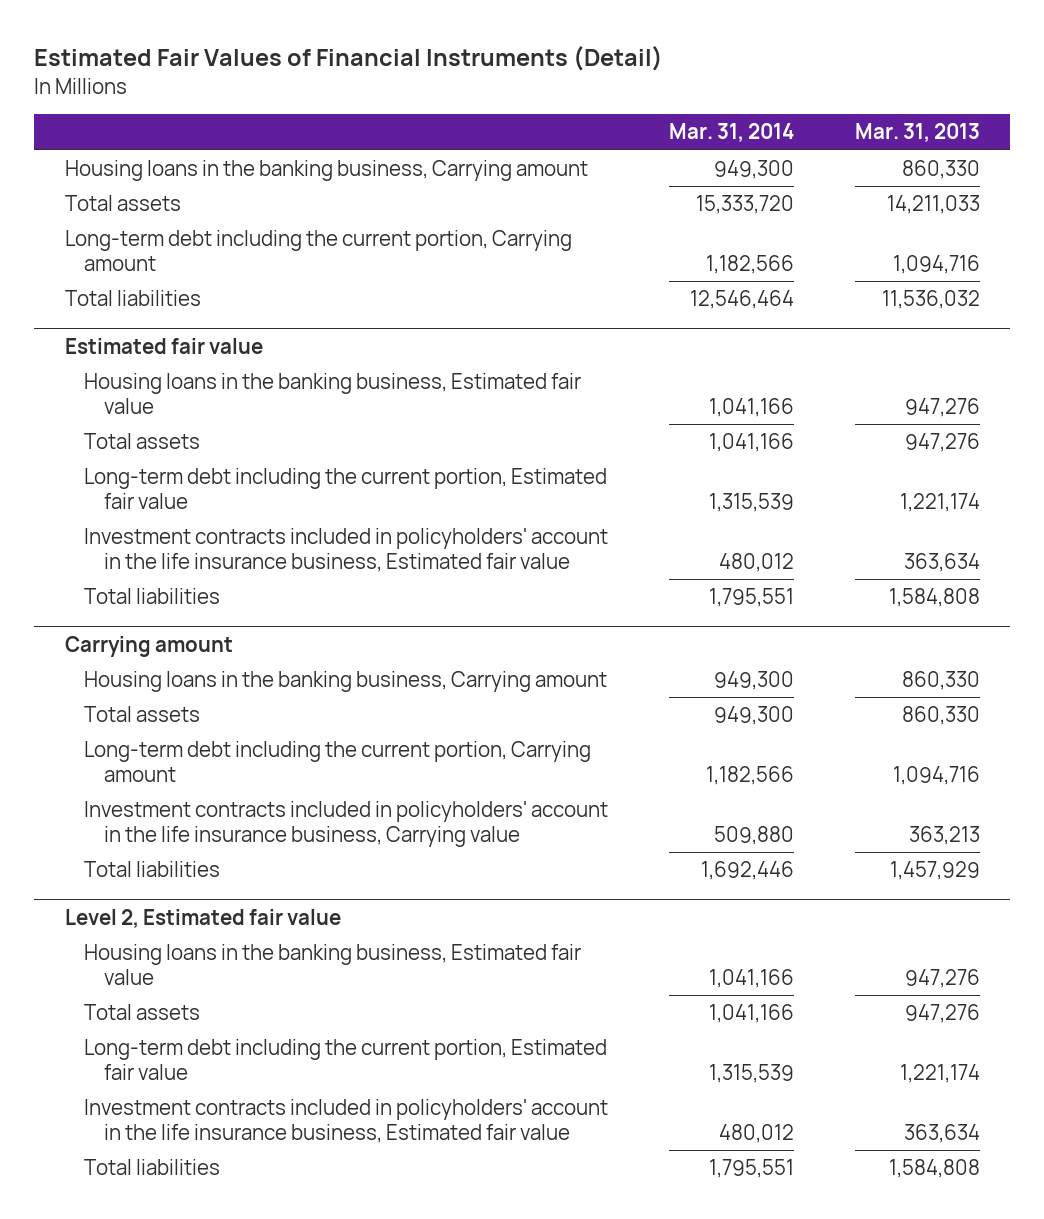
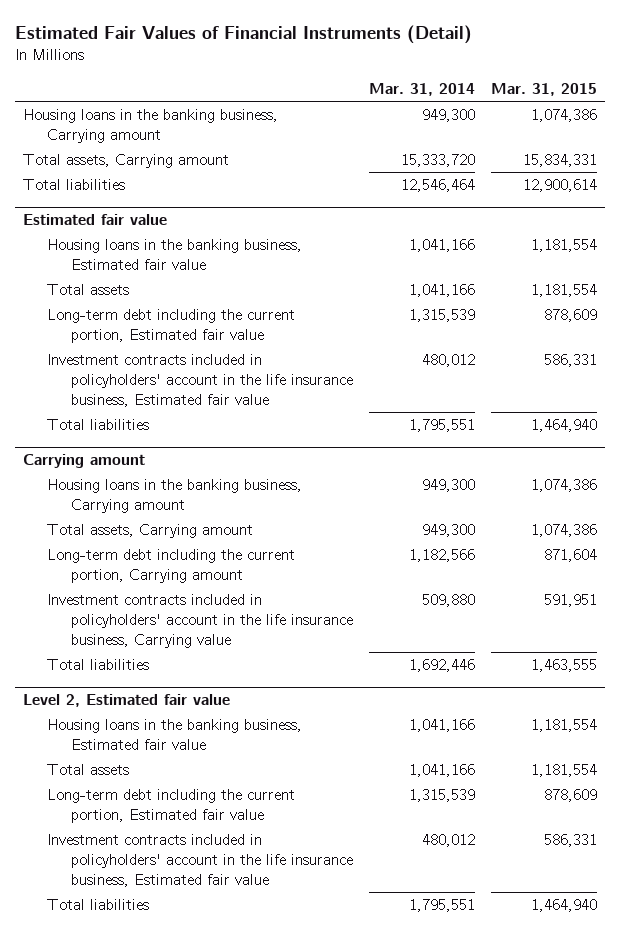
[854,123,980,143] Mar. 31, 2013 -> none
none -> [491,83,598,97] Mar. 31, 2015
[64,230,572,272] Long-term debt including the current portion, Carrying amount -> none
[64,195,181,212] Total assets -> [22,153,229,168] Total assets, Carrying amount
[84,706,201,723] Total assets -> [46,523,253,538] Total assets, Carrying amount

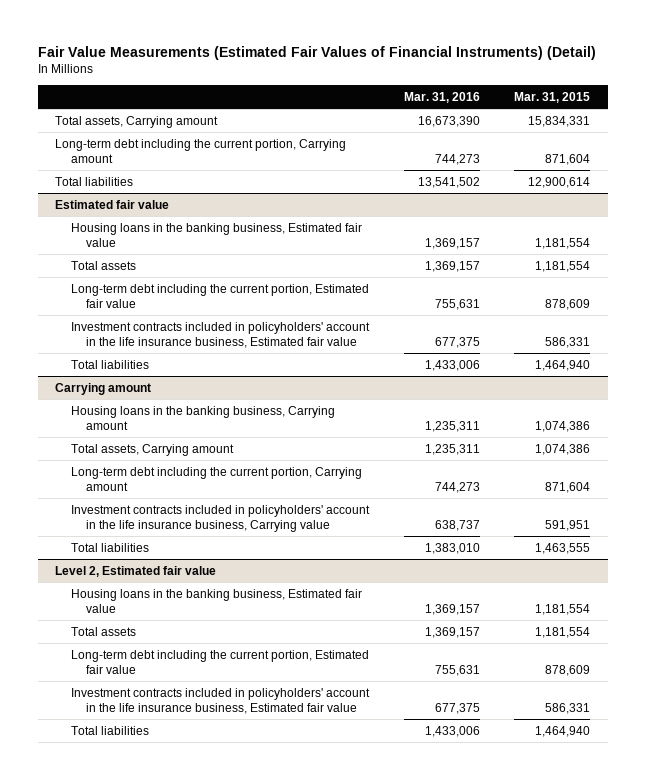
[14,25,472,45] Estimated Fair Values of Financial Instruments (Detail) -> [37,45,596,60] Fair Value Measurements (Estimated Fair Values of Financial Instruments) (Detail)
[369,83,476,97] Mar. 31, 2014 -> none
none -> [403,91,480,103] Mar. 31, 2016
[22,108,278,144] Housing loans in the banking business, Carrying amount -> none
none -> [55,138,347,164] Long-term debt including the current portion, Carrying amount

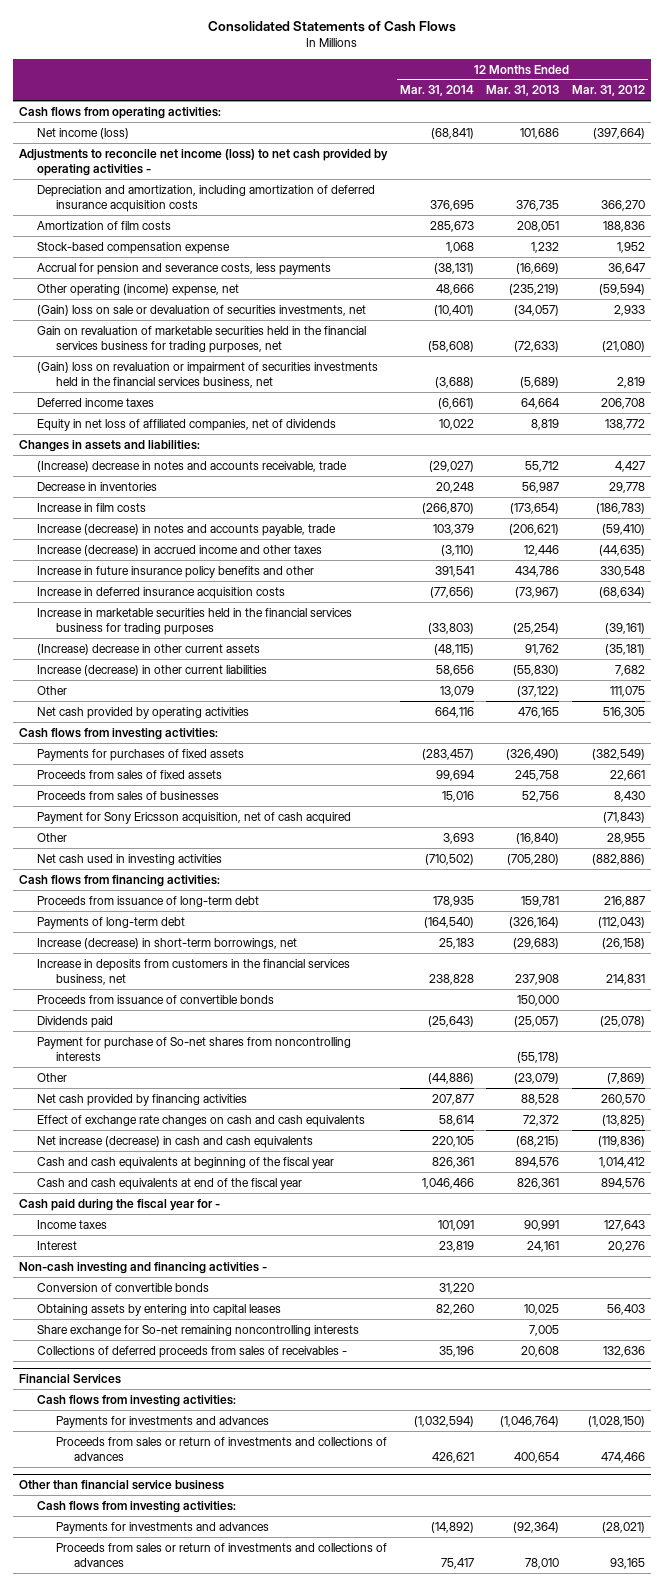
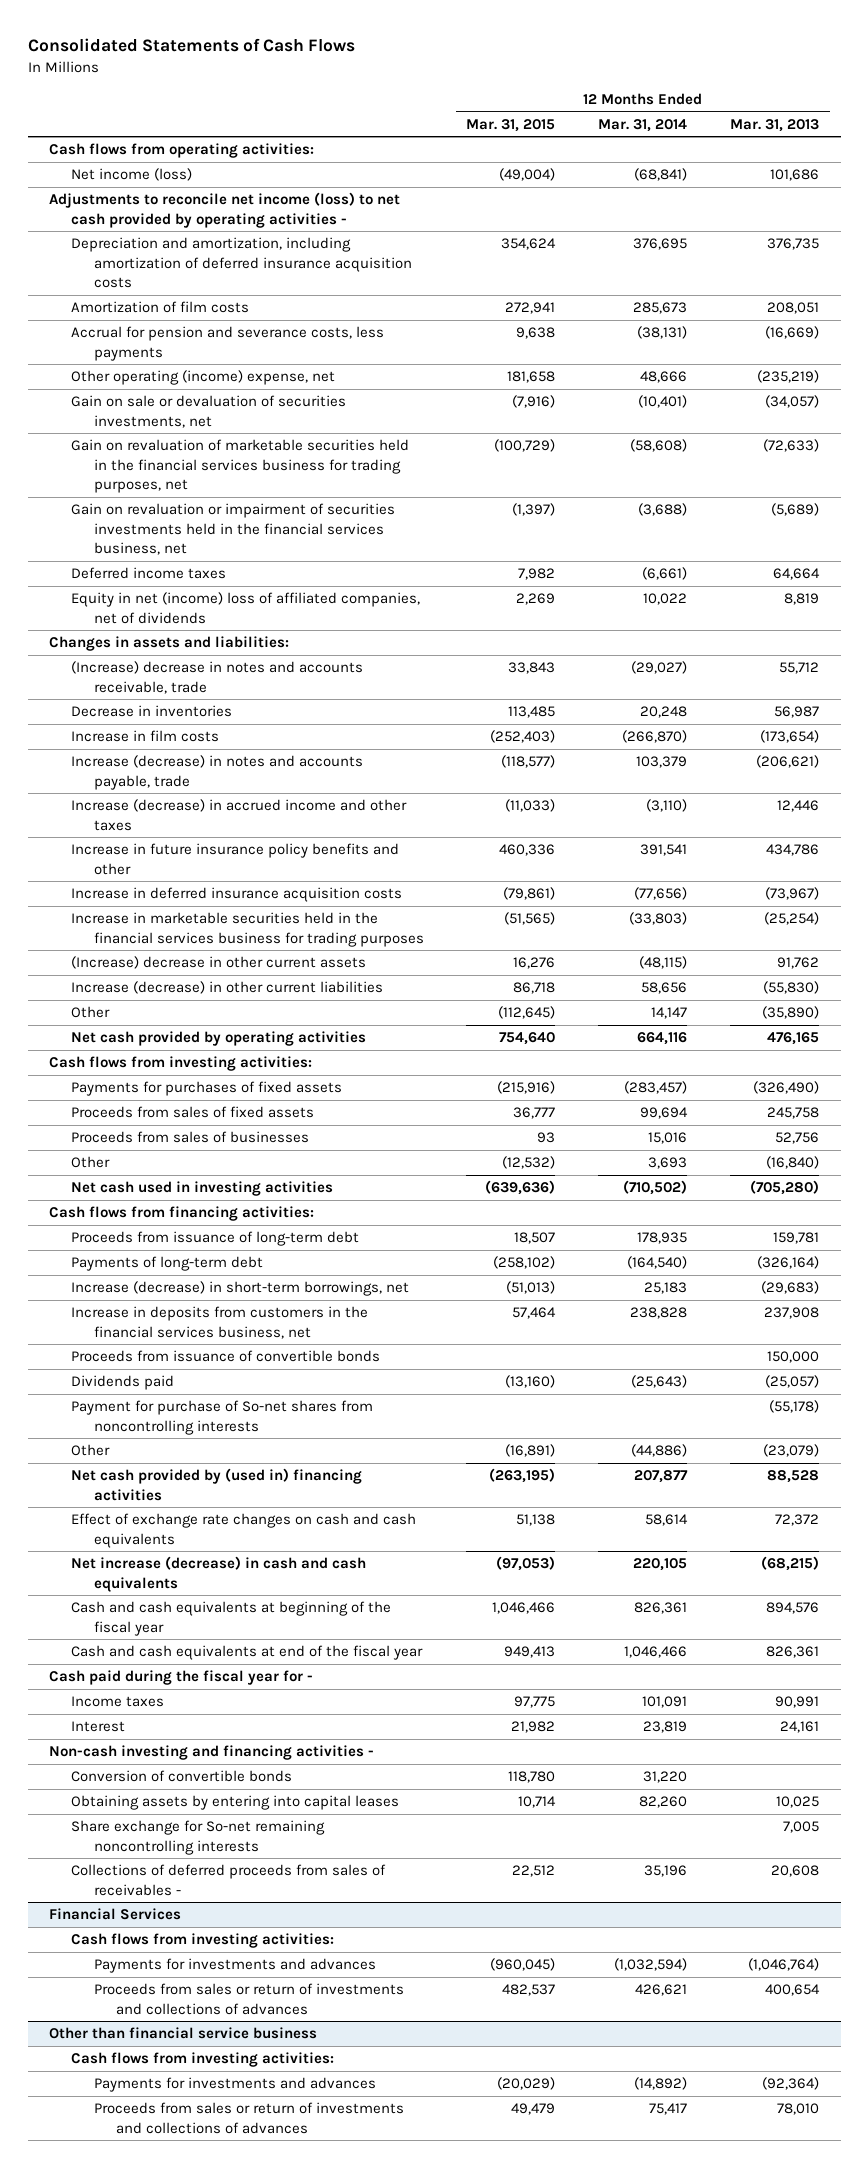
[571,85,645,97] Mar. 31, 2012 -> none
none -> [466,118,556,132] Mar. 31, 2015
[37,241,231,254] Stock-based compensation expense -> none
[37,304,367,316] (Gain) loss on sale or devaluation of securities investments, net -> [71,395,347,428] Gain on sale or devaluation of securities investments, net
[37,361,379,388] (Gain) loss on revaluation or impairment of securities investments held in the financial services business, net -> [71,503,396,555] Gain on revaluation or impairment of securities investments held in the financial services business, net
[37,418,337,431] Equity in net loss of affiliated companies, net of dividends -> [71,592,421,624] Equity in net (income) loss of affiliated companies, net of dividends
[439,685,474,697] 13,079 -> [651,1007,688,1020] 14,147
[517,685,560,697] (37,122) -> [762,1006,820,1020] (35,890)
[37,811,352,824] Payment for Sony Ericsson acquisition, net of cash acquired -> none
[37,1093,248,1106] Net cash provided by financing activities -> [71,1468,363,1501] Net cash provided by (used in) financing activities

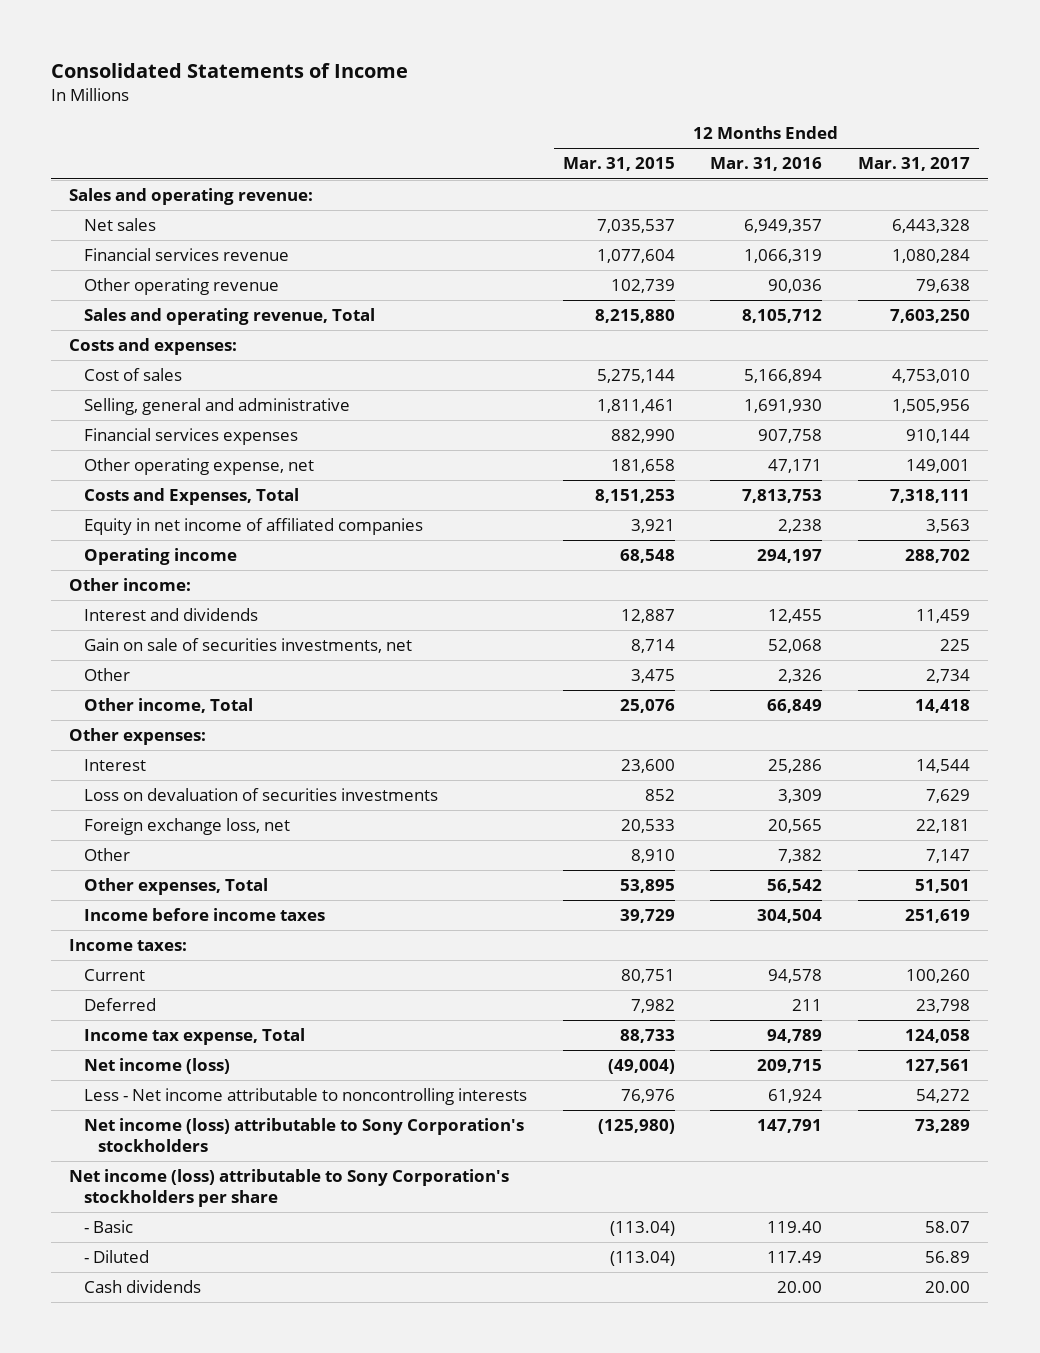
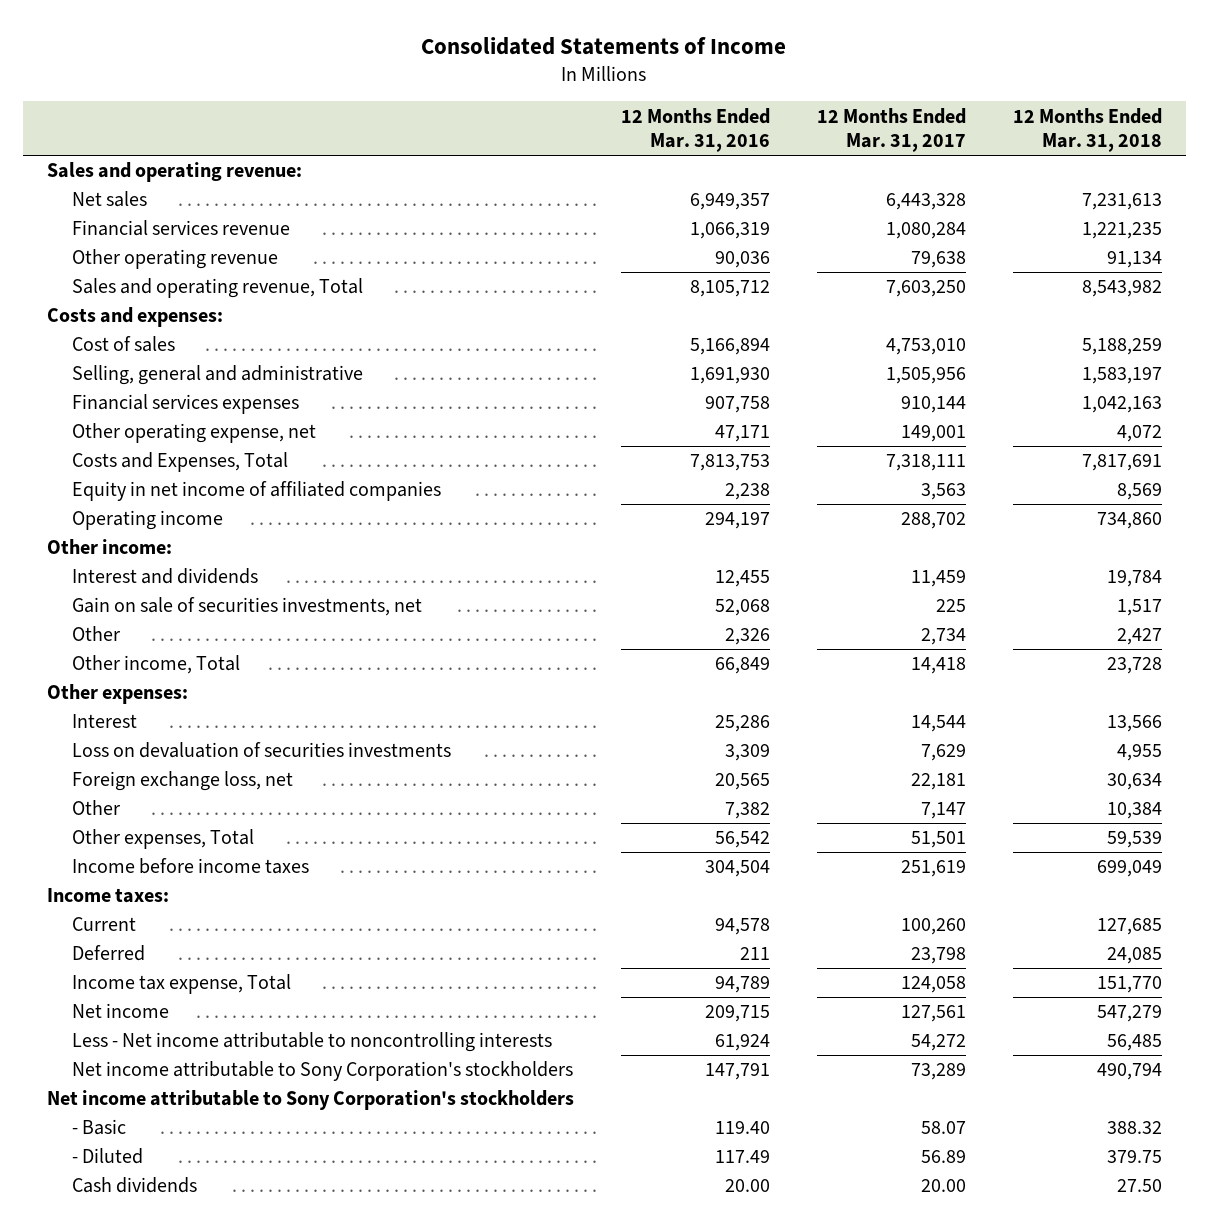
[562,157,675,172] Mar. 31, 2015 -> none
none -> [1013,107,1163,153] 12 Months Ended Mar. 31, 2018
[83,1058,230,1075] Net income (loss) -> [71,1003,169,1019] Net income
[83,1118,524,1153] Net income (loss) attributable to Sony Corporation's stockholders -> [71,1061,573,1082] Net income attributable to Sony Corporation's stockholders
[69,1169,510,1208] Net income (loss) attributable to Sony Corporation's stockholders per share -> [46,1090,574,1111] Net income attributable to Sony Corporation's stockholders

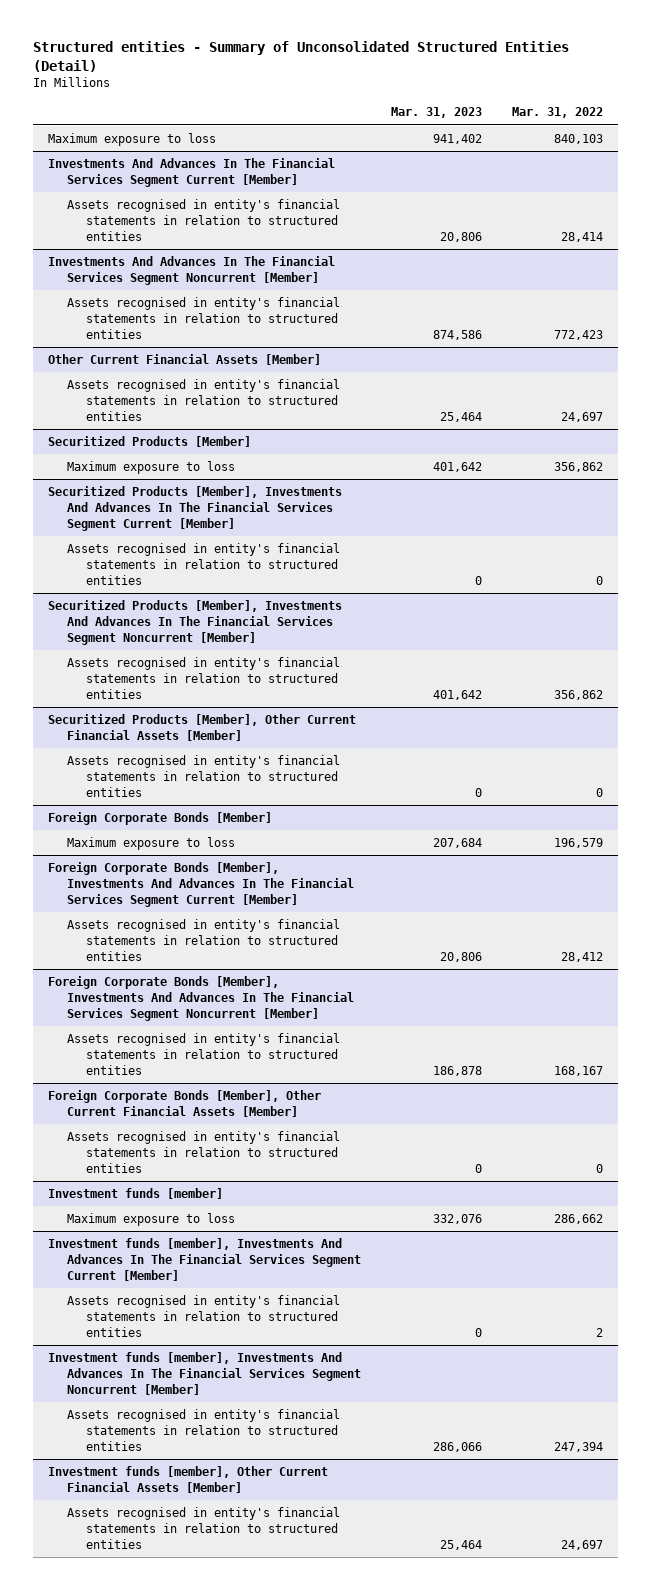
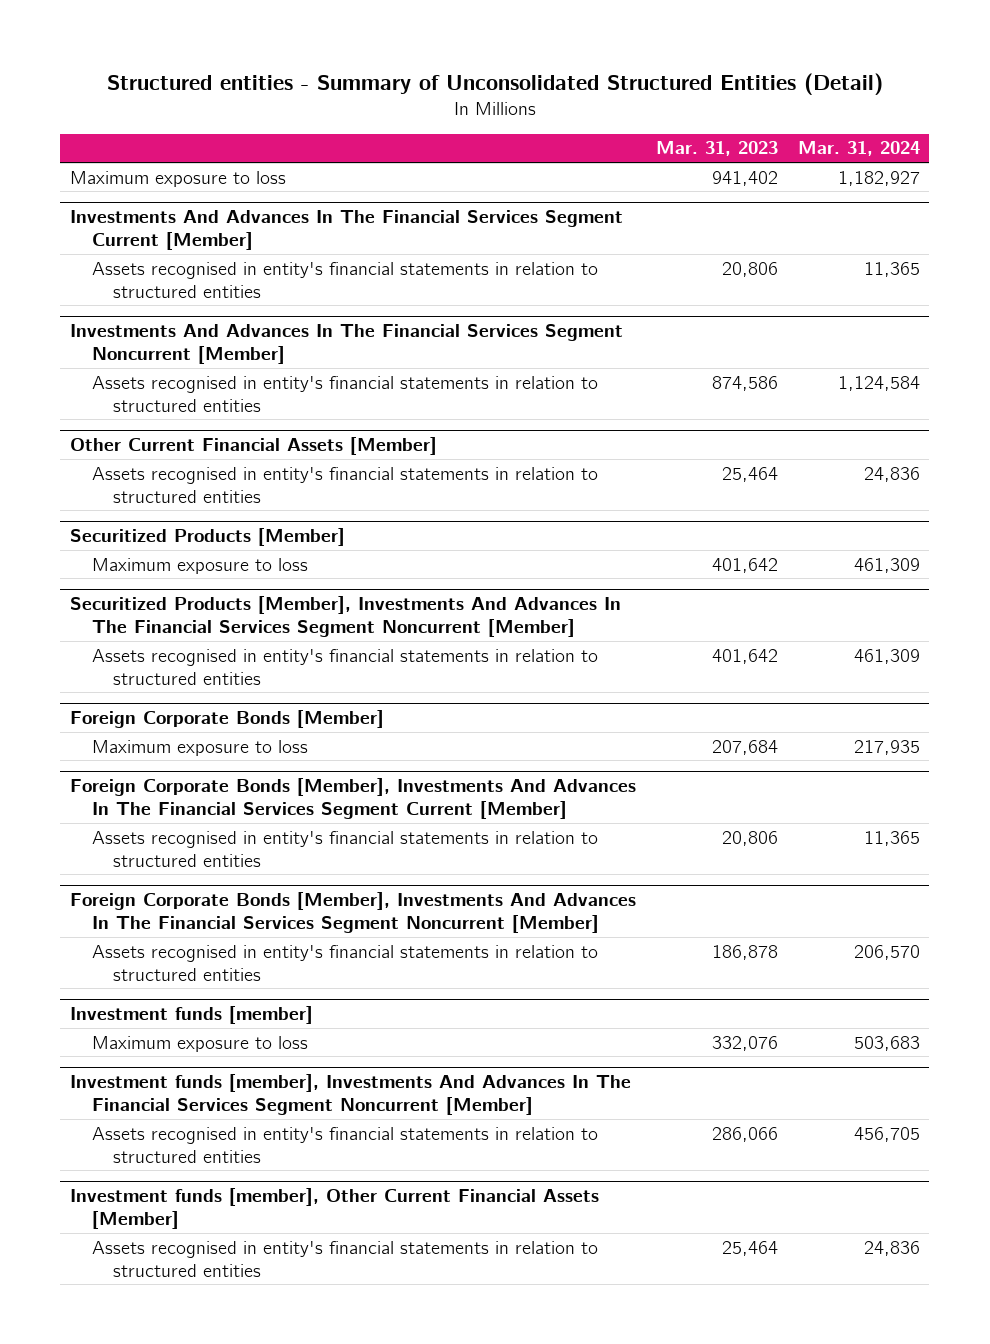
[511,107,603,119] Mar. 31, 2022 -> none
none -> [797,141,920,157] Mar. 31, 2024
[47,486,342,531] Securitized Products [Member], Investments And Advances In The Financial Services Segment Current [Member] -> none
[66,543,340,585] Assets recognised in entity's financial statements in relation to structured entities -> none
[47,714,356,742] Securitized Products [Member], Other Current Financial Assets [Member] -> none
[66,755,340,797] Assets recognised in entity's financial statements in relation to structured entities -> none
[47,1090,321,1118] Foreign Corporate Bonds [Member], Other Current Financial Assets [Member] -> none
[66,1131,340,1173] Assets recognised in entity's financial statements in relation to structured entities -> none
[47,1238,361,1281] Investment funds [member], Investments And Advances In The Financial Services Segment Current [Member] -> none
[66,1295,340,1337] Assets recognised in entity's financial statements in relation to structured entities -> none

